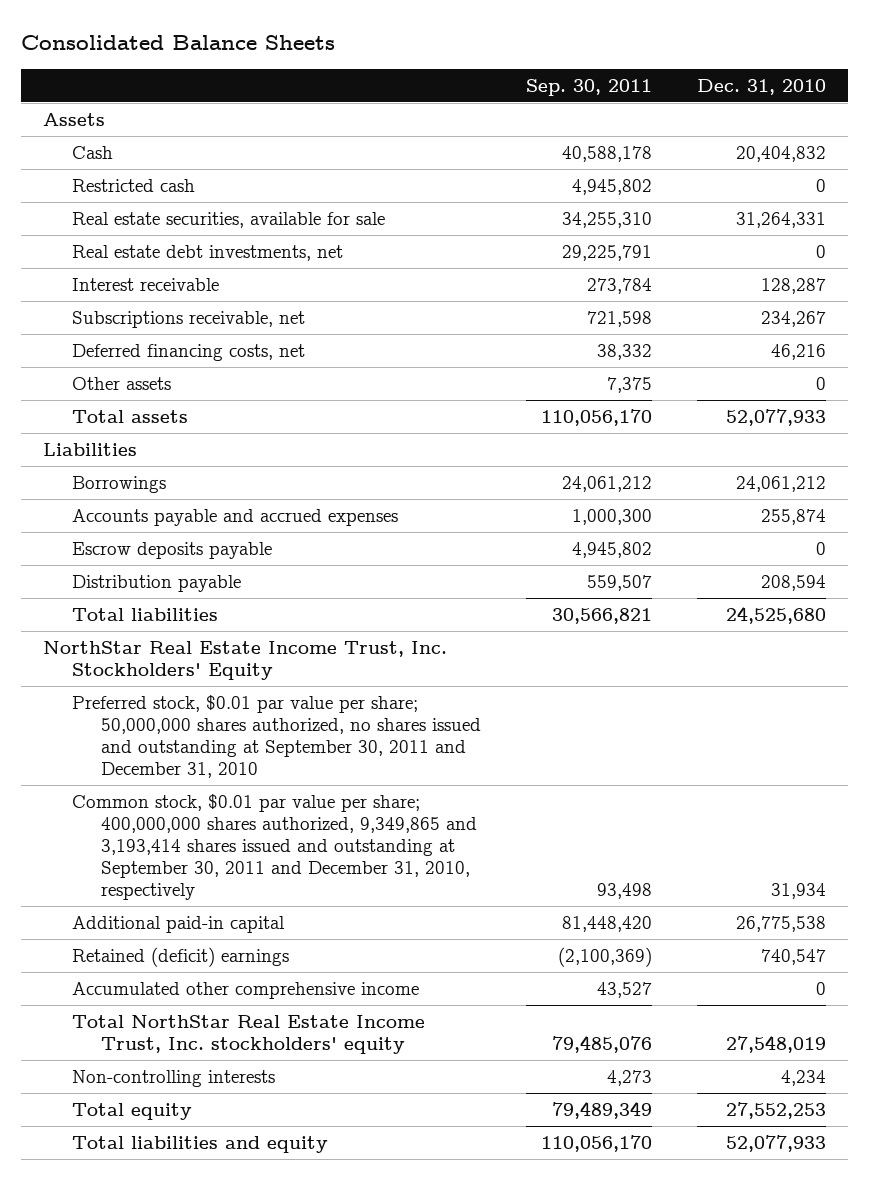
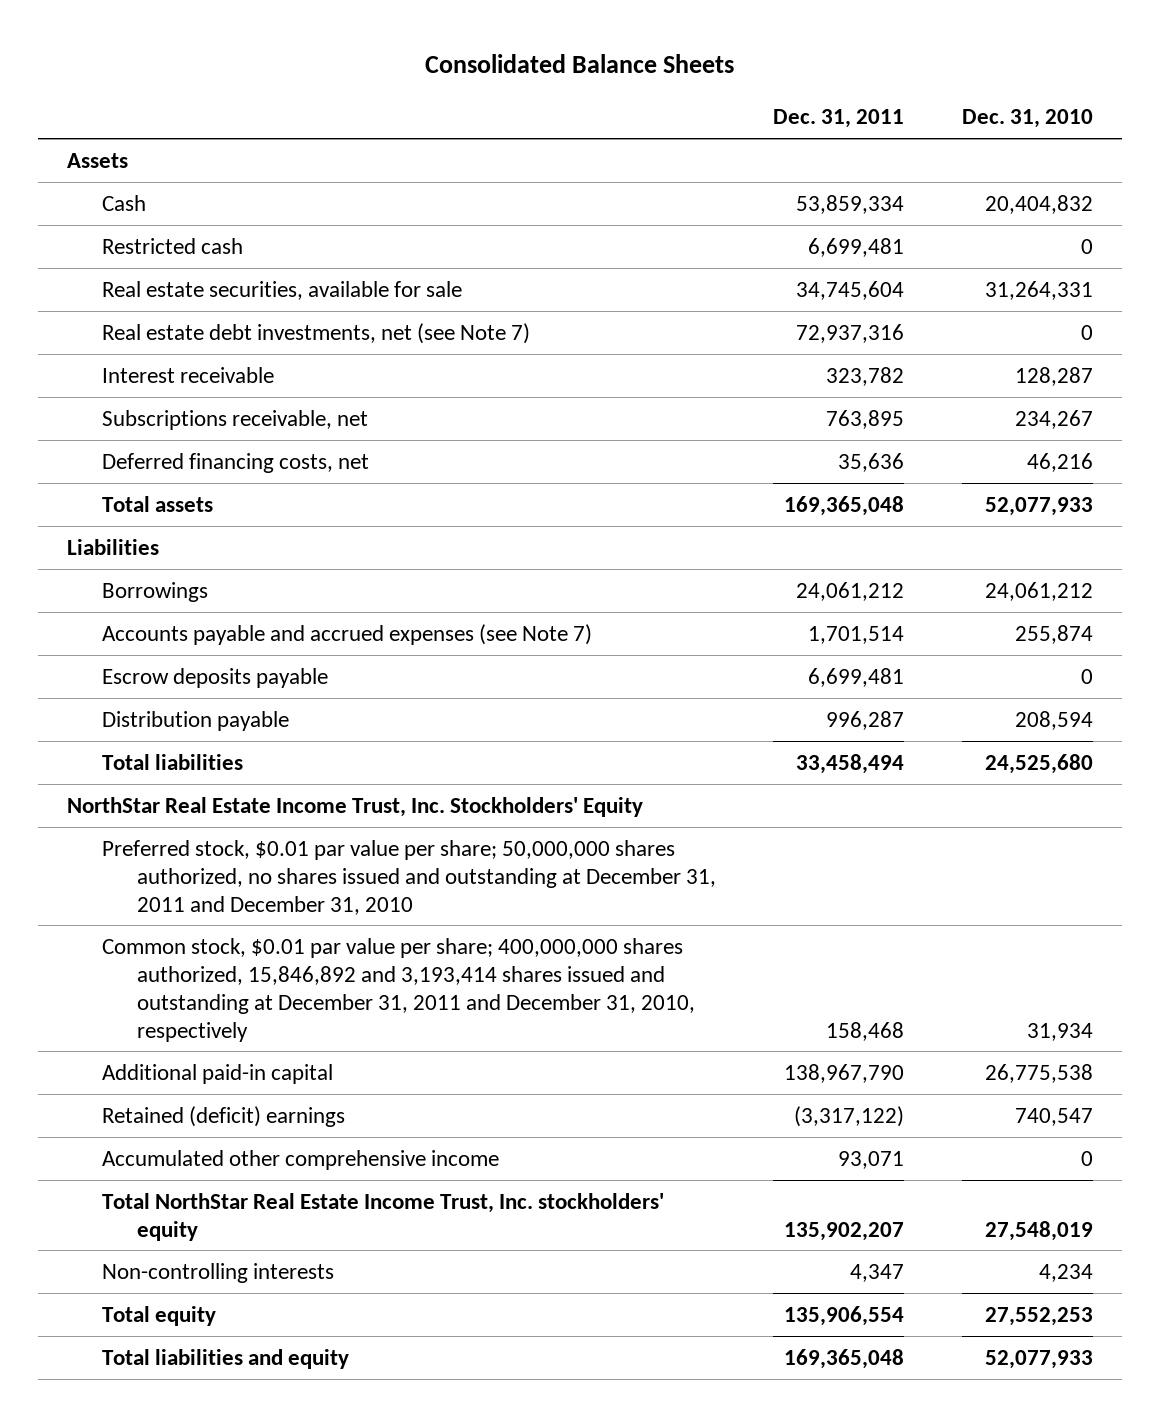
[526,78,653,96] Sep. 30, 2011 -> none
none -> [773,109,905,129] Dec. 31, 2011
[72,244,344,261] Real estate debt investments, net -> [101,322,530,344] Real estate debt investments, net (see Note 7)
[72,376,172,390] Other assets -> none
[72,508,399,526] Accounts payable and accrued expenses -> [101,623,592,645] Accounts payable and accrued expenses (see Note 7)
[72,694,482,778] Preferred stock, $0.01 par value per share; 50,000,000 shares authorized, no shares issued and outstanding at September 30, 2011 and December 31, 2010 -> [101,839,716,915] Preferred stock, $0.01 par value per share; 50,000,000 shares authorized, no shares issued and outstanding at December 31, 2011 and December 31, 2010
[72,793,478,900] Common stock, $0.01 par value per share; 400,000,000 shares authorized, 9,349,865 and 3,193,414 shares issued and outstanding at September 30, 2011 and December 31, 2010, respectively -> [101,937,695,1042] Common stock, $0.01 par value per share; 400,000,000 shares authorized, 15,846,892 and 3,193,414 shares issued and outstanding at December 31, 2011 and December 31, 2010, respectively

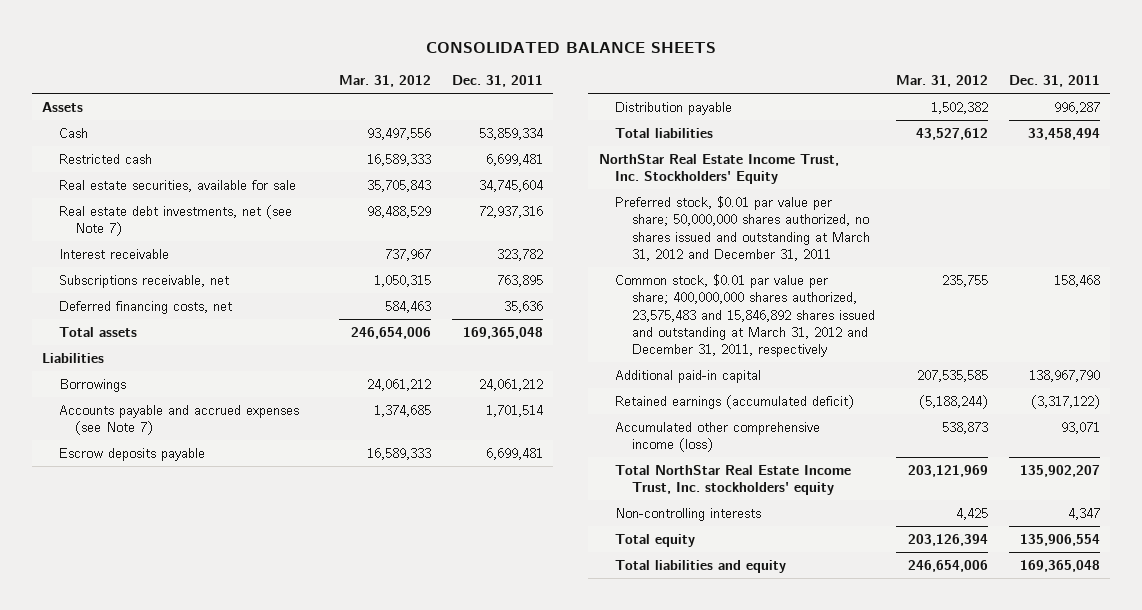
[425,53,735,73] Consolidated Balance Sheets -> [425,42,716,54] CONSOLIDATED BALANCE SHEETS
[962,109,1094,129] Dec. 31, 2010 -> none
none -> [339,75,432,88] Mar. 31, 2012
[101,839,716,915] Preferred stock, $0.01 par value per share; 50,000,000 shares authorized, no shares issued and outstanding at December 31, 2011 and December 31, 2010 -> [615,195,870,261] Preferred stock, $0.01 par value per share; 50,000,000 shares authorized, no shares issued and outstanding at March 31, 2012 and December 31, 2011
[101,937,695,1042] Common stock, $0.01 par value per share; 400,000,000 shares authorized, 15,846,892 and 3,193,414 shares issued and outstanding at December 31, 2011 and December 31, 2010, respectively -> [615,273,875,358] Common stock, $0.01 par value per share; 400,000,000 shares authorized, 23,575,483 and 15,846,892 shares issued and outstanding at March 31, 2012 and December 31, 2011, respectively
[101,1105,345,1127] Retained (deficit) earnings -> [615,394,855,409] Retained earnings (accumulated deficit)
[101,1149,499,1170] Accumulated other comprehensive income -> [615,421,821,453] Accumulated other comprehensive income (loss)

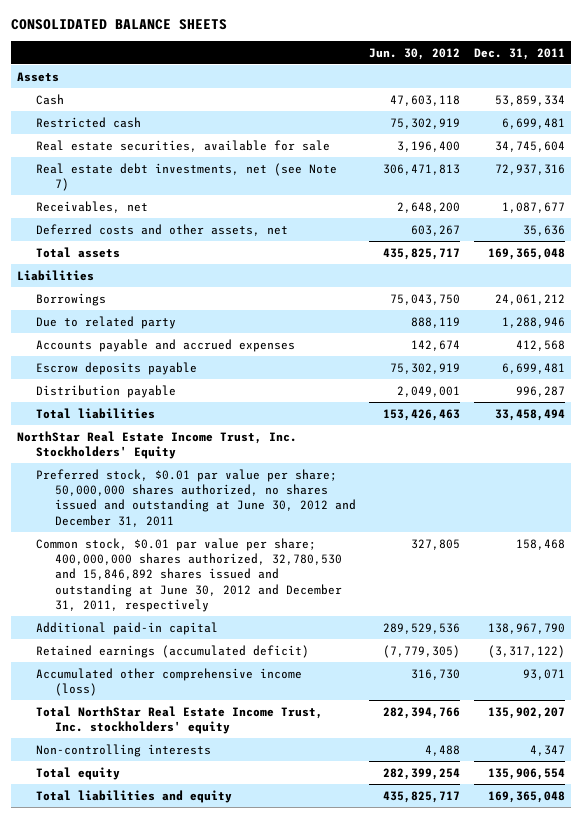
[339,75,432,88] Mar. 31, 2012 -> none
none -> [369,47,461,60] Jun. 30, 2012
[58,248,169,259] Interest receivable -> none
[58,274,229,288] Subscriptions receivable, net -> none
none -> [36,200,149,213] Receivables, net
[58,300,232,314] Deferred financing costs, net -> [36,223,289,236] Deferred costs and other assets, net
none -> [36,315,177,329] Due to related party
[58,404,299,436] Accounts payable and accrued expenses (see Note 7) -> [36,338,296,352] Accounts payable and accrued expenses
[485,404,543,417] 1,701,514 -> [515,339,565,351] 412,568
[615,195,870,261] Preferred stock, $0.01 par value per share; 50,000,000 shares authorized, no shares issued and outstanding at March 31, 2012 and December 31, 2011 -> [36,468,357,527] Preferred stock, $0.01 par value per share; 50,000,000 shares authorized, no shares issued and outstanding at June 30, 2012 and December 31, 2011
[615,273,875,358] Common stock, $0.01 par value per share; 400,000,000 shares authorized, 23,575,483 and 15,846,892 shares issued and outstanding at March 31, 2012 and December 31, 2011, respectively -> [36,537,343,612] Common stock, $0.01 par value per share; 400,000,000 shares authorized, 32,780,530 and 15,846,892 shares issued and outstanding at June 30, 2012 and December 31, 2011, respectively

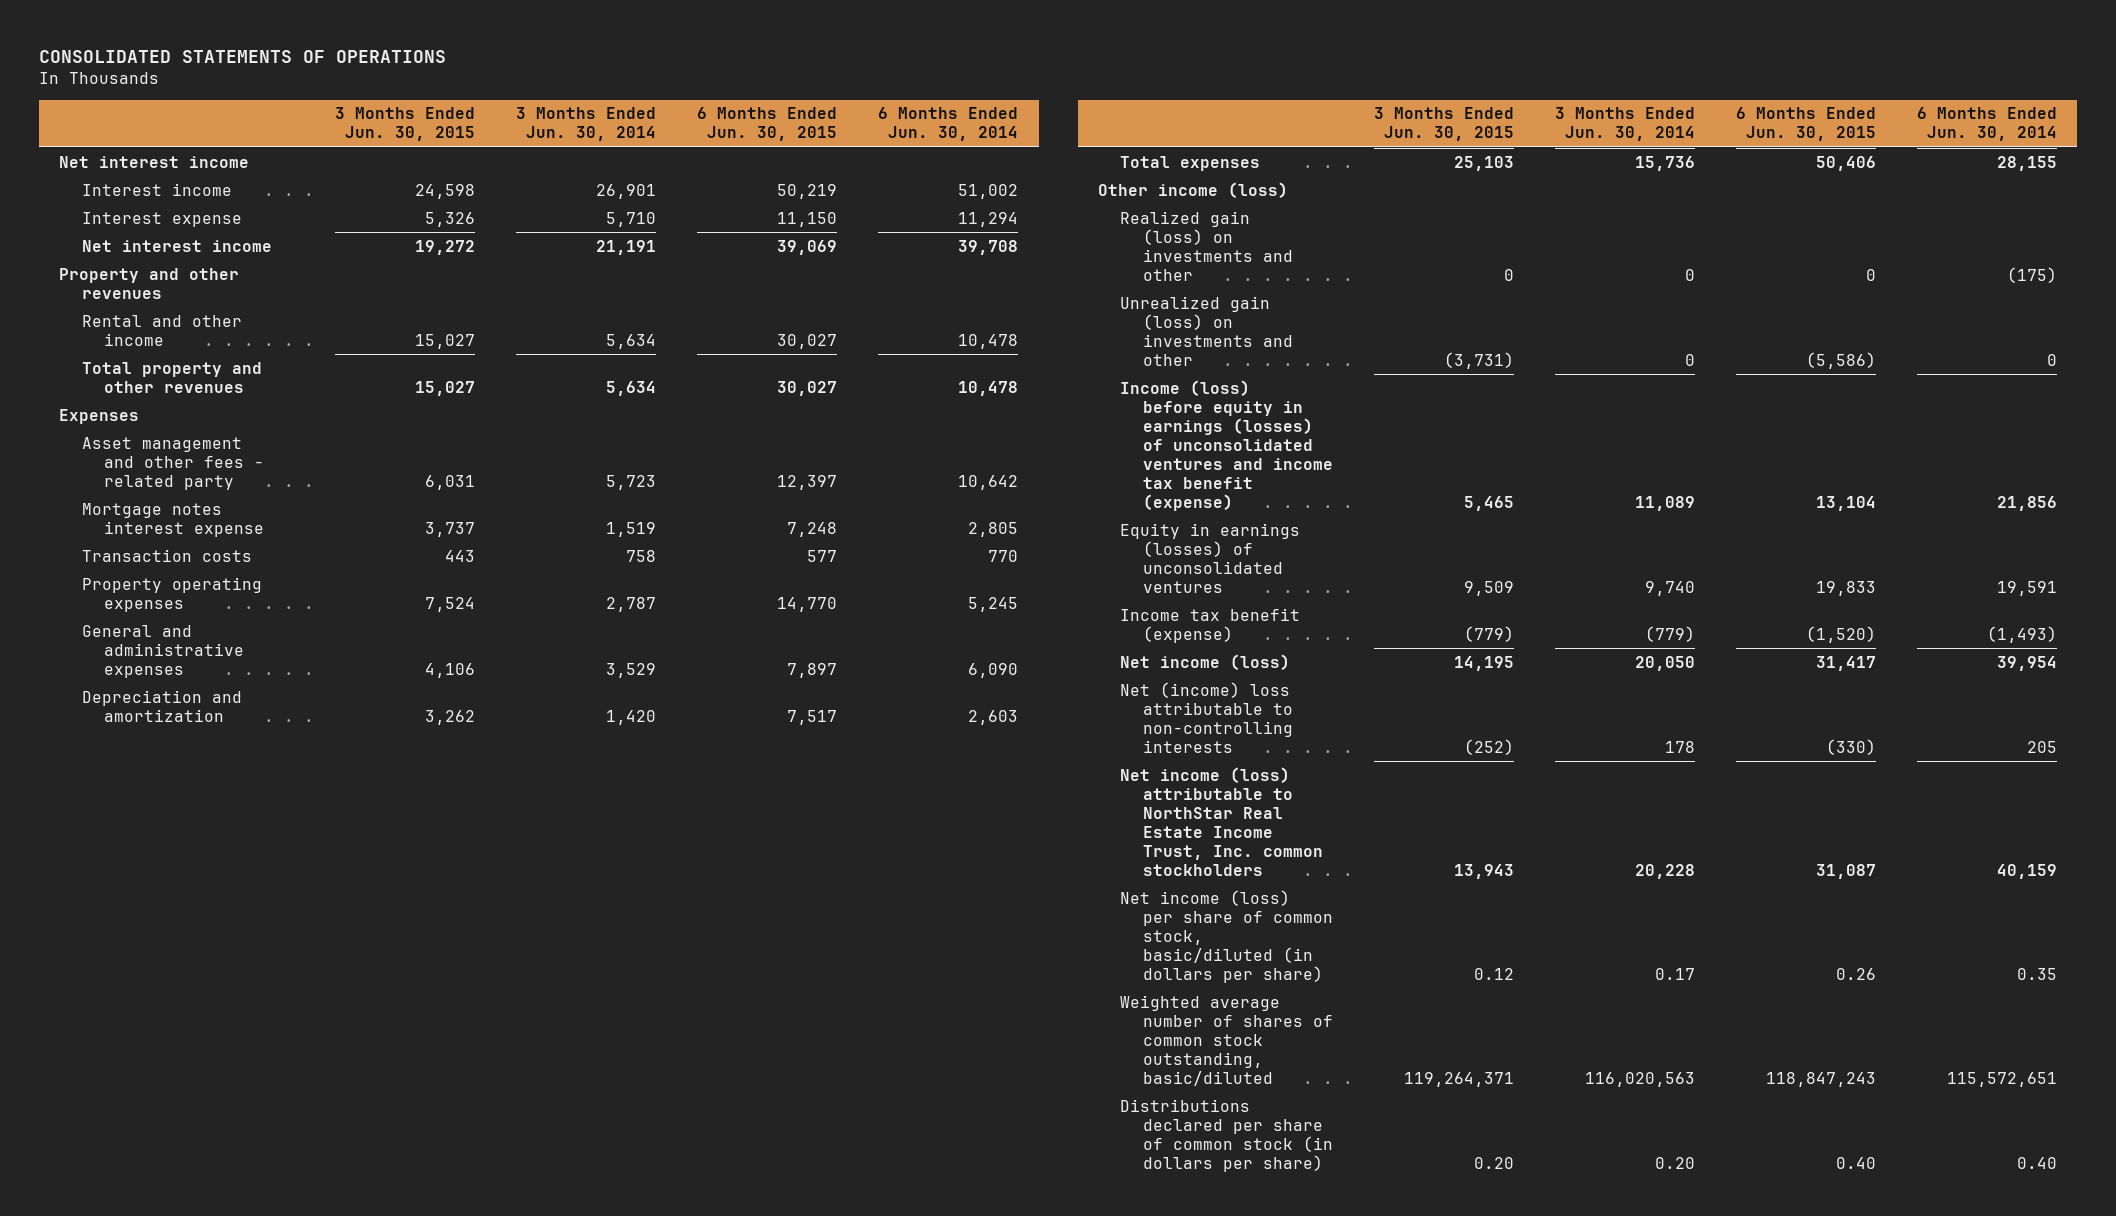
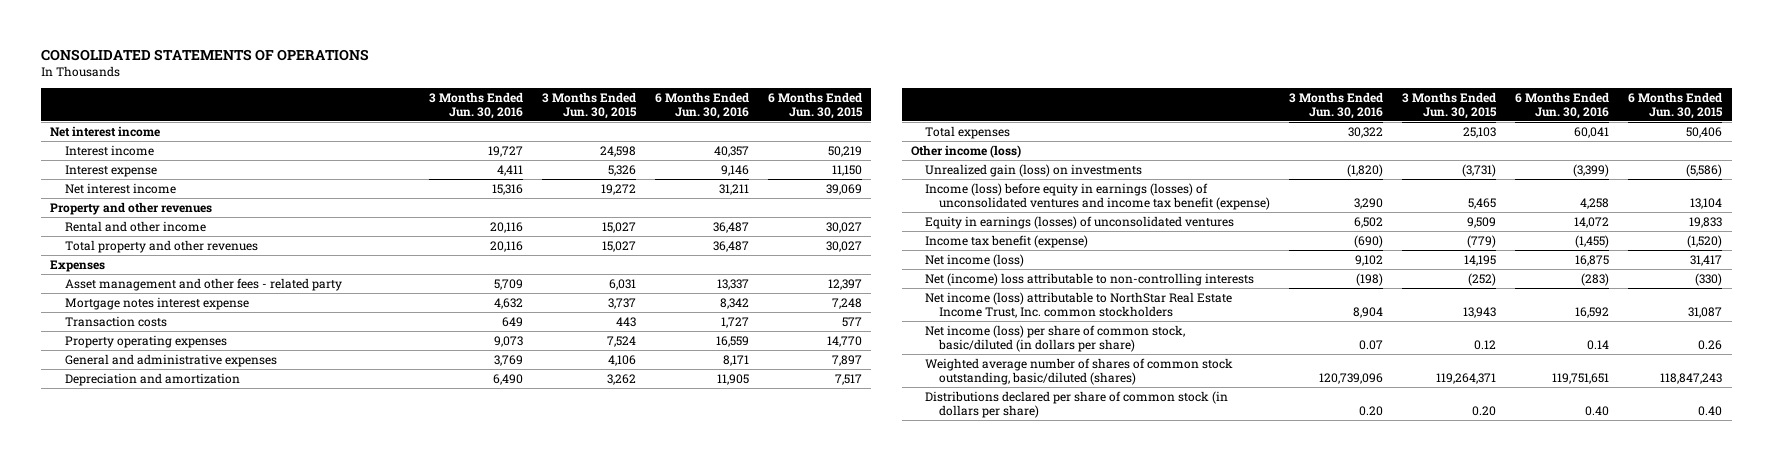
[516,107,657,142] 3 Months Ended Jun. 30, 2014 -> none
[878,107,1019,142] 6 Months Ended Jun. 30, 2014 -> none
none -> [428,91,523,119] 3 Months Ended Jun. 30, 2016
none -> [654,91,749,119] 6 Months Ended Jun. 30, 2016
[1120,210,1293,281] Realized gain (loss) on investments and other -> none
[1120,295,1293,366] Unrealized gain (loss) on investments and other -> [925,163,1143,177] Unrealized gain (loss) on investments
[1120,994,1333,1086] Weighted average number of shares of common stock outstanding, basic/diluted -> [925,357,1234,385] Weighted average number of shares of common stock outstanding, basic/diluted (shares)

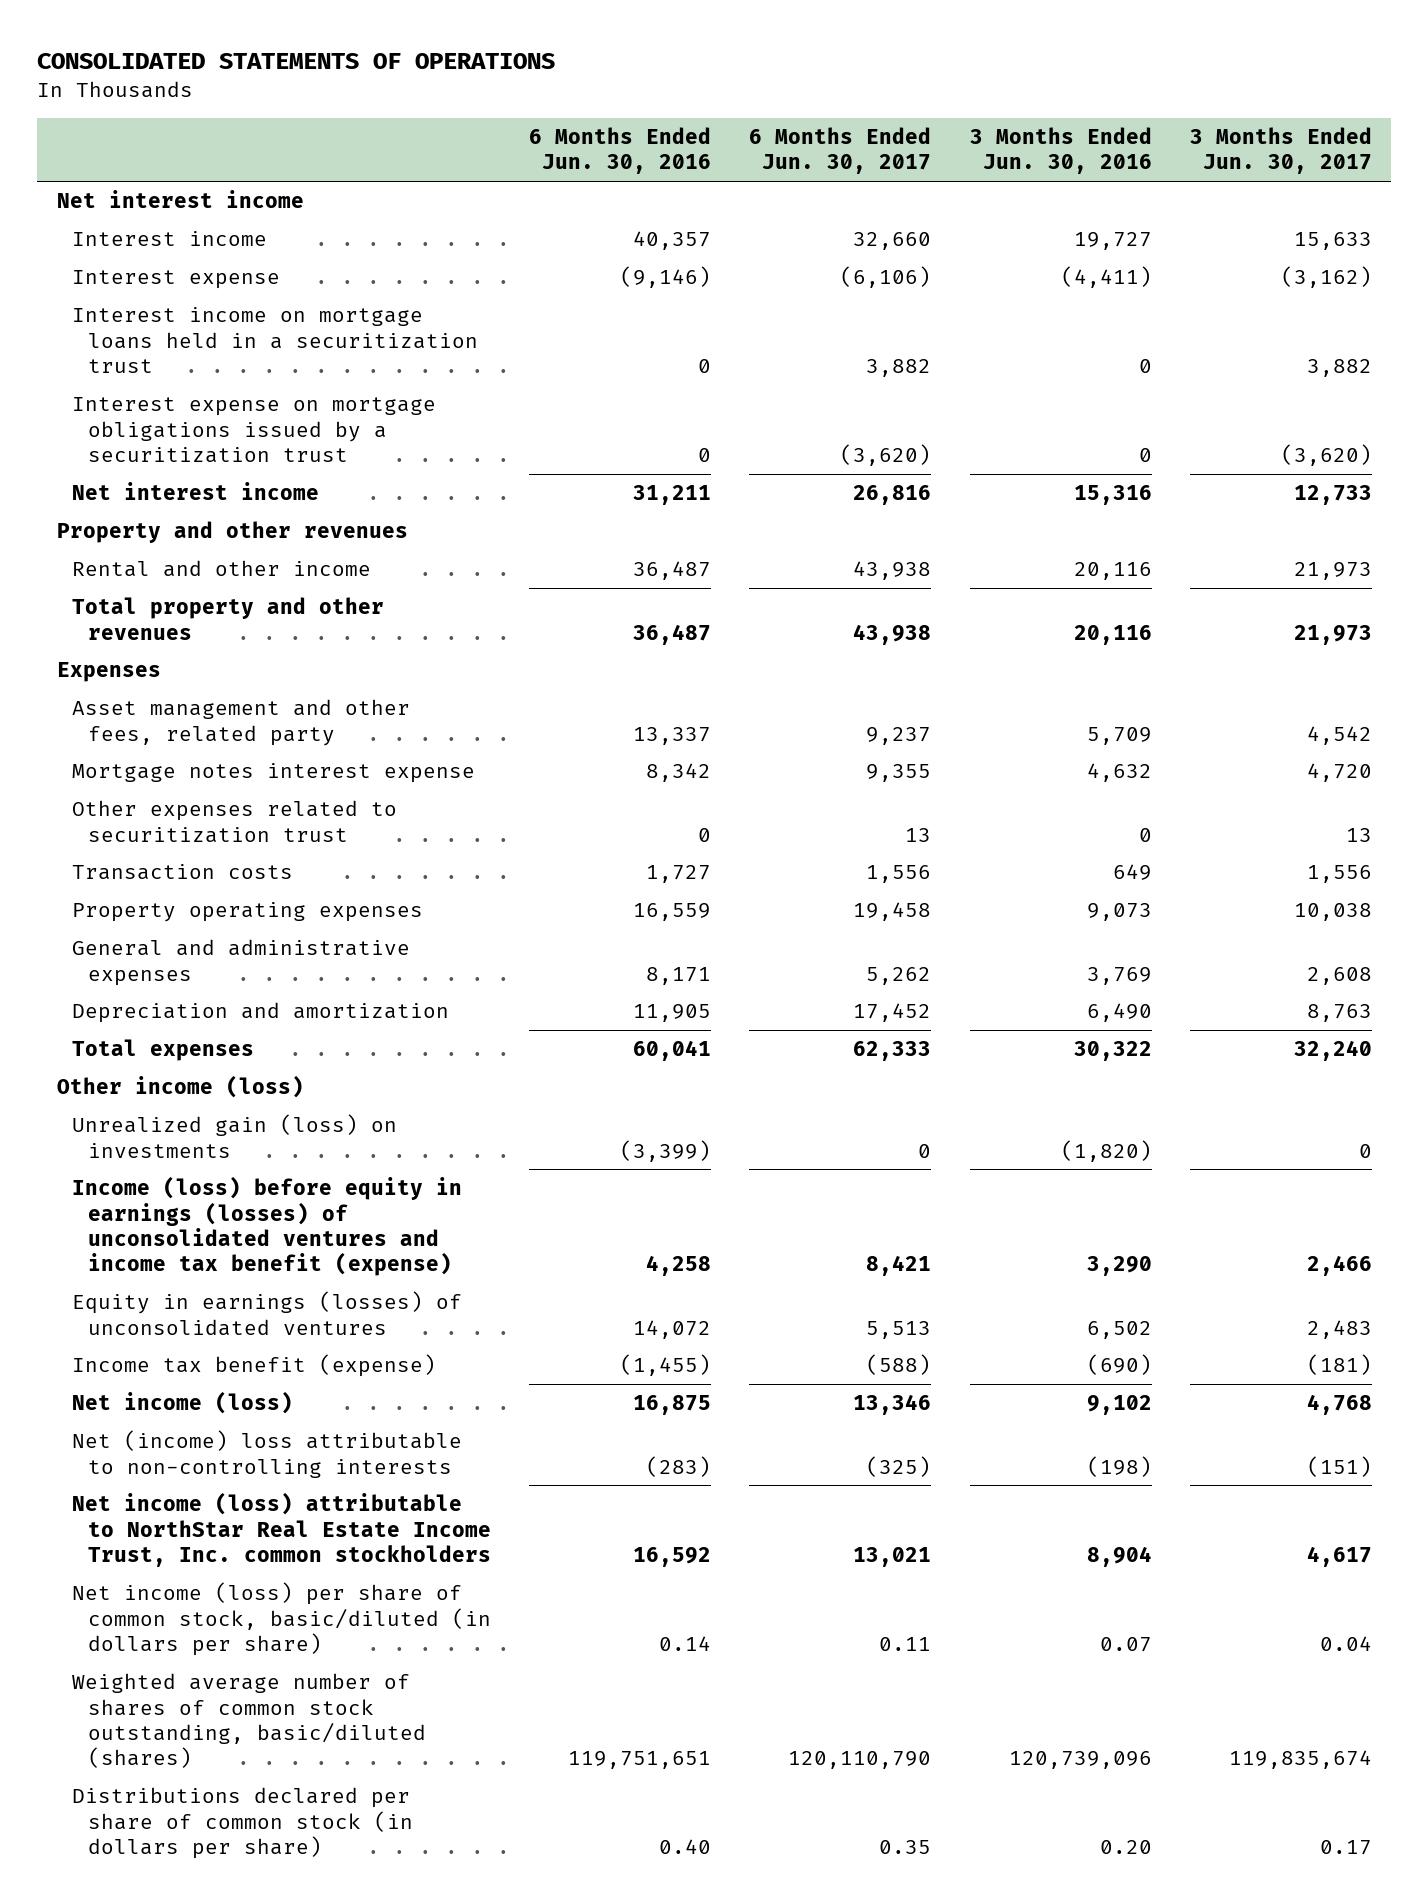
[541,91,637,119] 3 Months Ended Jun. 30, 2015 -> none
[767,91,863,119] 6 Months Ended Jun. 30, 2015 -> none
none -> [749,127,932,175] 6 Months Ended Jun. 30, 2017
none -> [1189,127,1372,175] 3 Months Ended Jun. 30, 2017
[496,164,523,176] 4,411 -> [1060,266,1152,289] (4,411)
[720,164,749,176] 9,146 -> [620,266,712,289] (9,146)
none -> [72,307,478,373] Interest income on mortgage loans held in a securitization trust
none -> [72,397,437,463] Interest expense on mortgage obligations issued by a securitization trust
[64,277,342,291] Asset management and other fees - related party -> [72,699,411,746] Asset management and other fees, related party
none -> [72,800,398,843] Other expenses related to securitization trust

